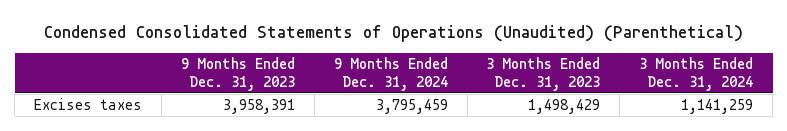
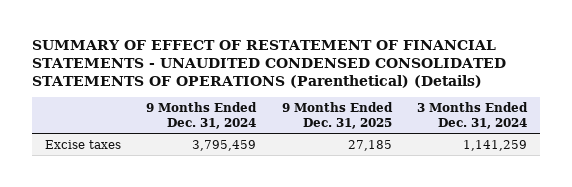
[43,24,743,42] Condensed Consolidated Statements of Operations (Unaudited) (Parenthetical) -> [32,40,507,88] SUMMARY OF EFFECT OF RESTATEMENT OF FINANCIAL STATEMENTS - UNAUDITED CONDENSED CONSOLIDATED STATEMENTS OF OPERATIONS (Parenthetical) (Details)
[180,57,295,91] 9 Months Ended Dec. 31, 2023 -> none
[486,57,601,91] 3 Months Ended Dec. 31, 2023 -> none
none -> [281,102,393,129] 9 Months Ended Dec. 31, 2025
[34,98,143,111] Excises taxes -> [44,139,121,149] Excise taxes

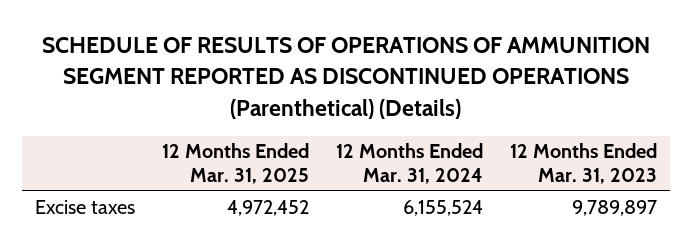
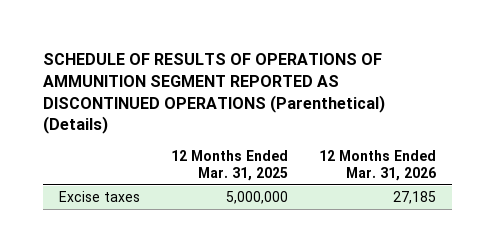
[336,143,484,185] 12 Months Ended Mar. 31, 2024 -> none
[509,143,657,185] 12 Months Ended Mar. 31, 2023 -> none
none -> [319,149,437,182] 12 Months Ended Mar. 31, 2026
[227,200,310,217] 4,972,452 -> [226,191,289,205] 5,000,000

